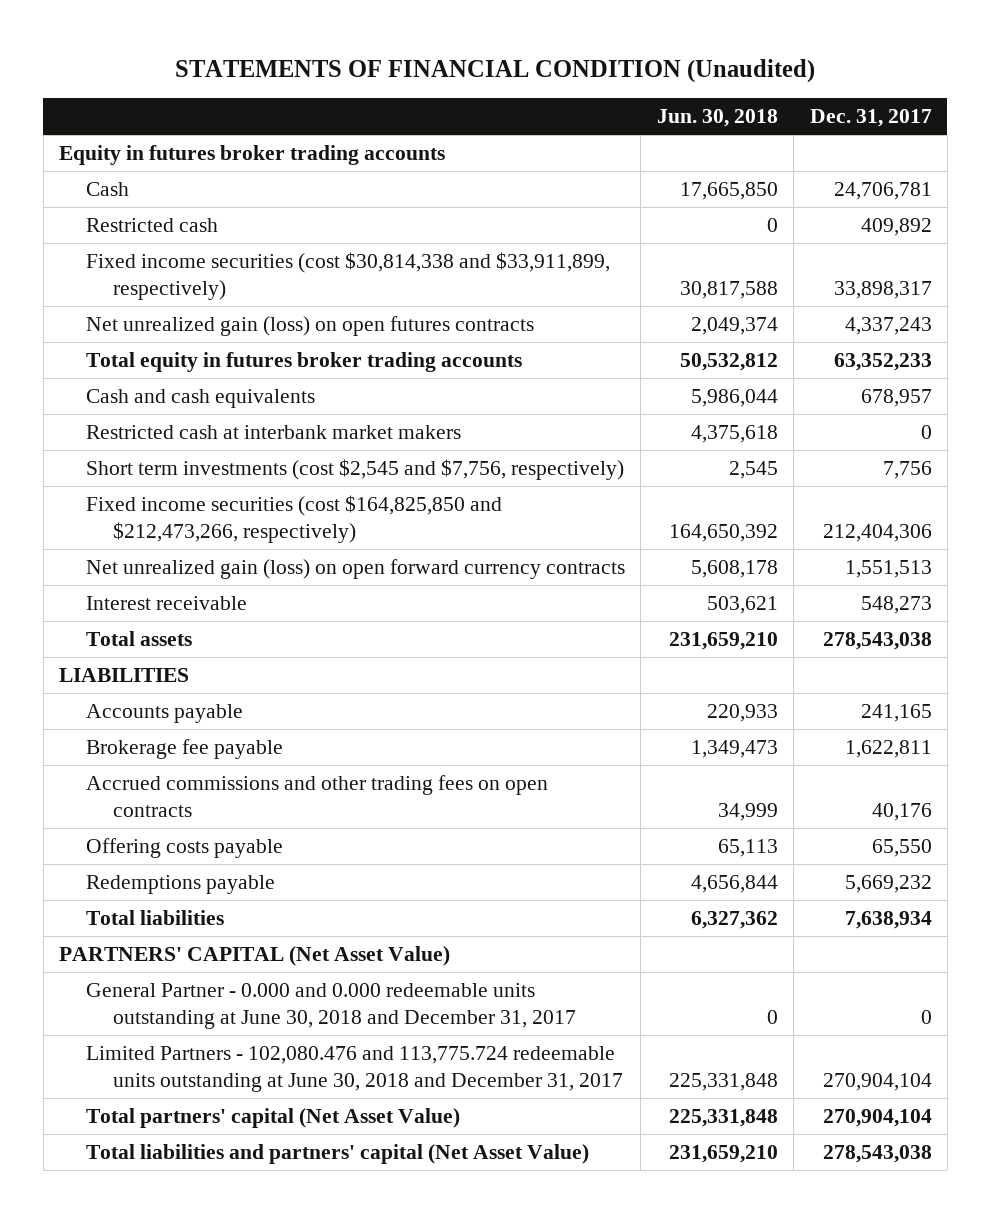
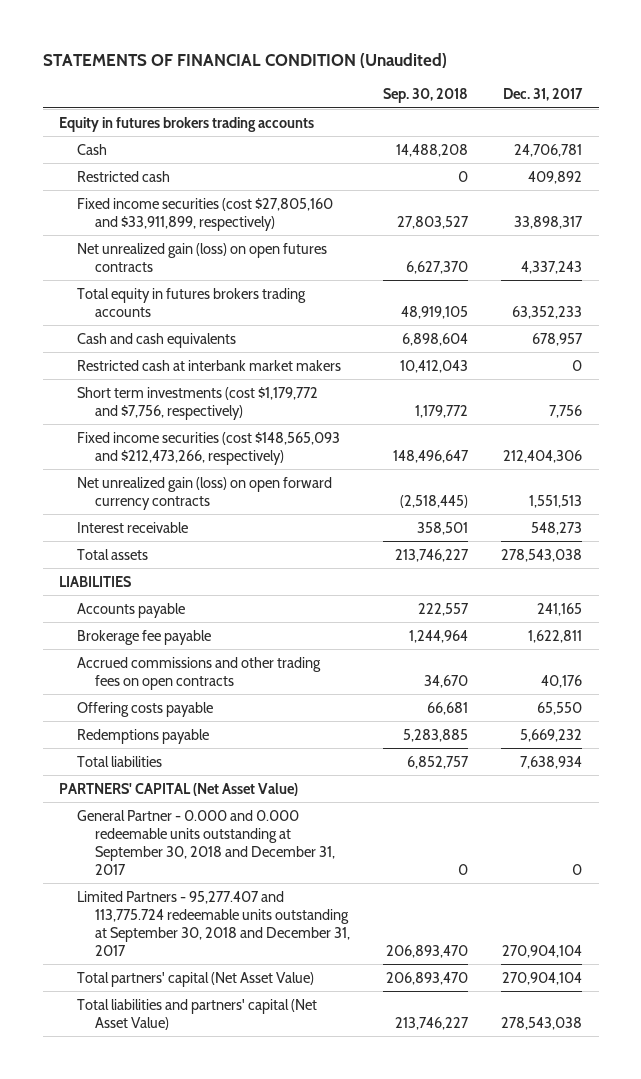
[656,109,778,128] Jun. 30, 2018 -> none
none -> [382,88,468,104] Sep. 30, 2018
[59,145,446,166] Equity in futures broker trading accounts -> [59,116,315,132] Equity in futures brokers trading accounts
[86,252,611,300] Fixed income securities (cost $30,814,338 and $33,911,899, respectively) -> [77,197,334,231] Fixed income securities (cost $27,805,160 and $33,911,899, respectively)
[86,352,523,373] Total equity in futures broker trading accounts -> [77,287,307,317] Total equity in futures brokers trading accounts
[86,459,625,481] Short term investments (cost $2,545 and $7,756, respectively) -> [77,386,319,420] Short term investments (cost $1,179,772 and $7,756, respectively)
[86,495,503,543] Fixed income securities (cost $164,825,850 and $212,473,266, respectively) -> [77,431,341,465] Fixed income securities (cost $148,565,093 and $212,473,266, respectively)
[86,983,576,1029] General Partner - 0.000 and 0.000 redeemable units outstanding at June 30, 2018 and December 31, 2017 -> [77,809,335,875] General Partner - 0.000 and 0.000 redeemable units outstanding at September 30, 2018 and December 31, 2017
[86,1046,623,1092] Limited Partners - 102,080.476 and 113,775.724 redeemable units outstanding at June 30, 2018 and December 31, 2017 -> [77,890,350,956] Limited Partners - 95,277.407 and 113,775.724 redeemable units outstanding at September 30, 2018 and December 31, 2017

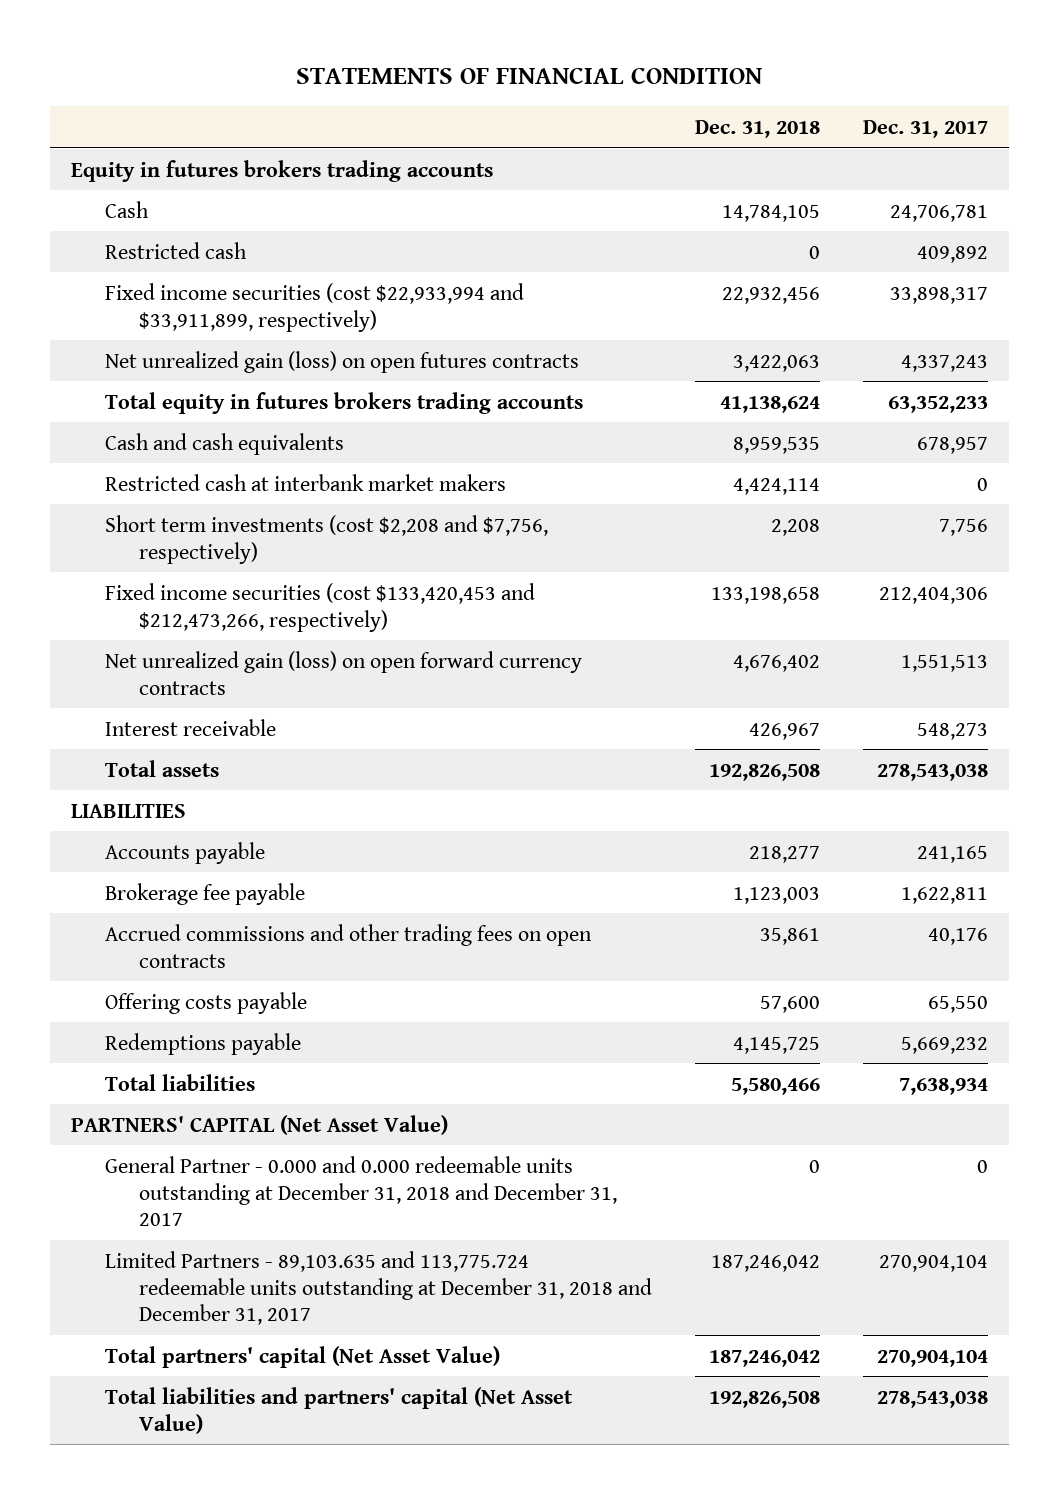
[42,52,447,68] STATEMENTS OF FINANCIAL CONDITION (Unaudited) -> [296,67,763,85] STATEMENTS OF FINANCIAL CONDITION
[382,88,468,104] Sep. 30, 2018 -> none
none -> [694,119,820,138] Dec. 31, 2018
[77,197,334,231] Fixed income securities (cost $27,805,160 and $33,911,899, respectively) -> [105,282,525,332] Fixed income securities (cost $22,933,994 and $33,911,899, respectively)
[77,386,319,420] Short term investments (cost $1,179,772 and $7,756, respectively) -> [105,514,549,564] Short term investments (cost $2,208 and $7,756, respectively)
[77,431,341,465] Fixed income securities (cost $148,565,093 and $212,473,266, respectively) -> [105,582,536,632] Fixed income securities (cost $133,420,453 and $212,473,266, respectively)
[77,809,335,875] General Partner - 0.000 and 0.000 redeemable units outstanding at September 30, 2018 and December 31, 2017 -> [105,1155,618,1227] General Partner - 0.000 and 0.000 redeemable units outstanding at December 31, 2018 and December 31, 2017
[77,890,350,956] Limited Partners - 95,277.407 and 113,775.724 redeemable units outstanding at September 30, 2018 and December 31, 2017 -> [105,1250,653,1326] Limited Partners - 89,103.635 and 113,775.724 redeemable units outstanding at December 31, 2018 and December 31, 2017

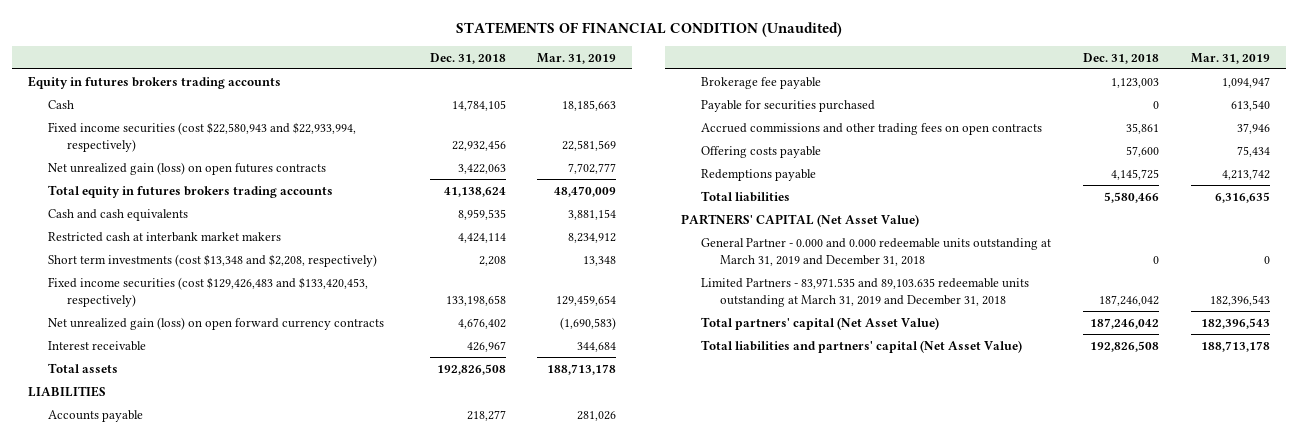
[296,67,763,85] STATEMENTS OF FINANCIAL CONDITION -> [455,21,842,37] STATEMENTS OF FINANCIAL CONDITION (Unaudited)
[862,119,988,138] Dec. 31, 2017 -> none
none -> [537,52,617,64] Mar. 31, 2019
[105,241,248,259] Restricted cash -> none
[105,282,525,332] Fixed income securities (cost $22,933,994 and $33,911,899, respectively) -> [47,121,356,152] Fixed income securities (cost $22,580,943 and $22,933,994, respectively)
[105,514,549,564] Short term investments (cost $2,208 and $7,756, respectively) -> [47,253,377,267] Short term investments (cost $13,348 and $2,208, respectively)
[105,582,536,632] Fixed income securities (cost $133,420,453 and $212,473,266, respectively) -> [47,276,368,307] Fixed income securities (cost $129,426,483 and $133,420,453, respectively)
none -> [700,99,875,112] Payable for securities purchased
[105,1155,618,1227] General Partner - 0.000 and 0.000 redeemable units outstanding at December 31, 2018 and December 31, 2017 -> [700,237,1051,266] General Partner - 0.000 and 0.000 redeemable units outstanding at March 31, 2019 and December 31, 2018
[105,1250,653,1326] Limited Partners - 89,103.635 and 113,775.724 redeemable units outstanding at December 31, 2018 and December 31, 2017 -> [700,277,1029,307] Limited Partners - 83,971.535 and 89,103.635 redeemable units outstanding at March 31, 2019 and December 31, 2018

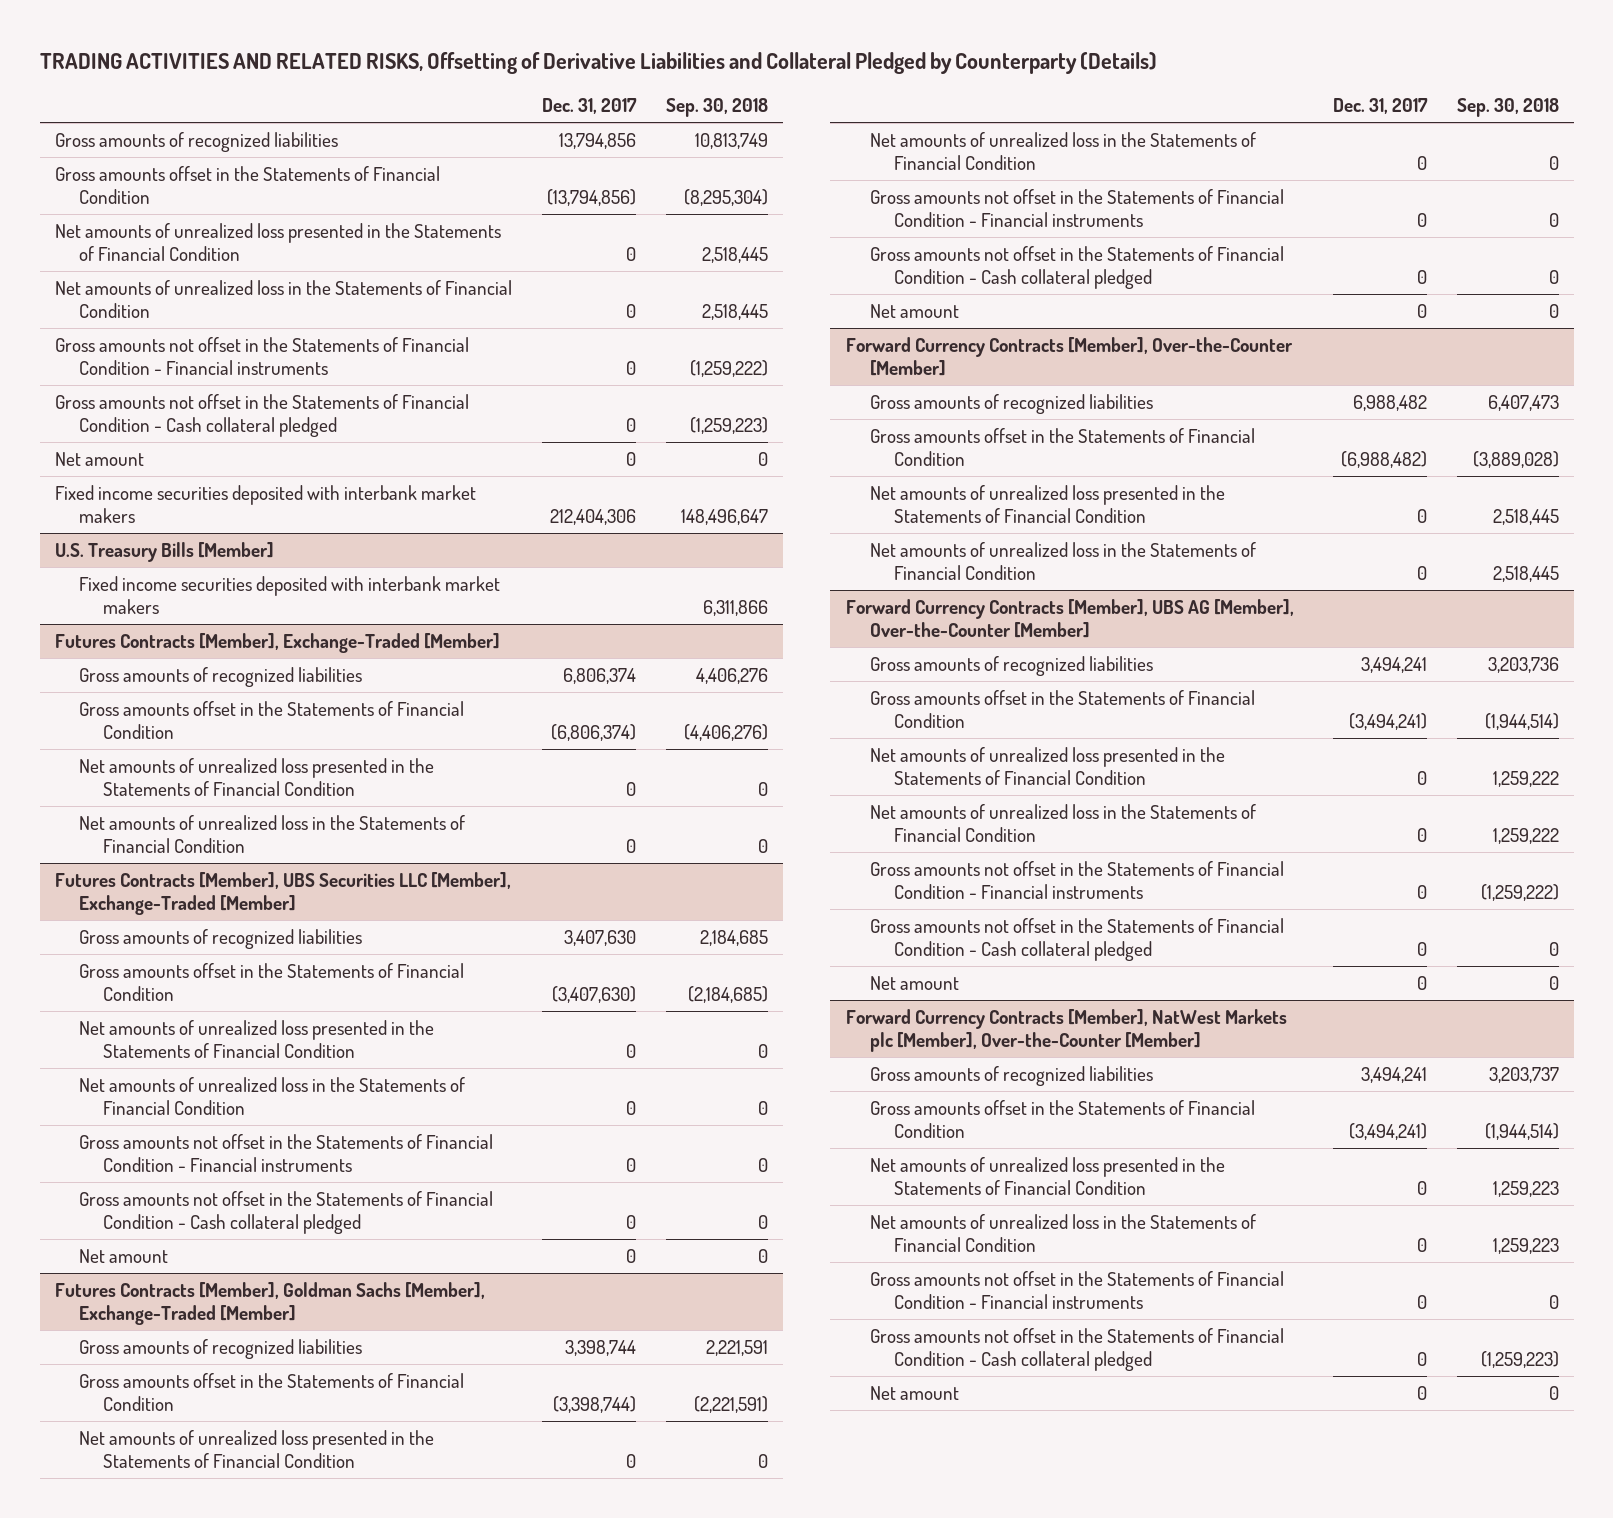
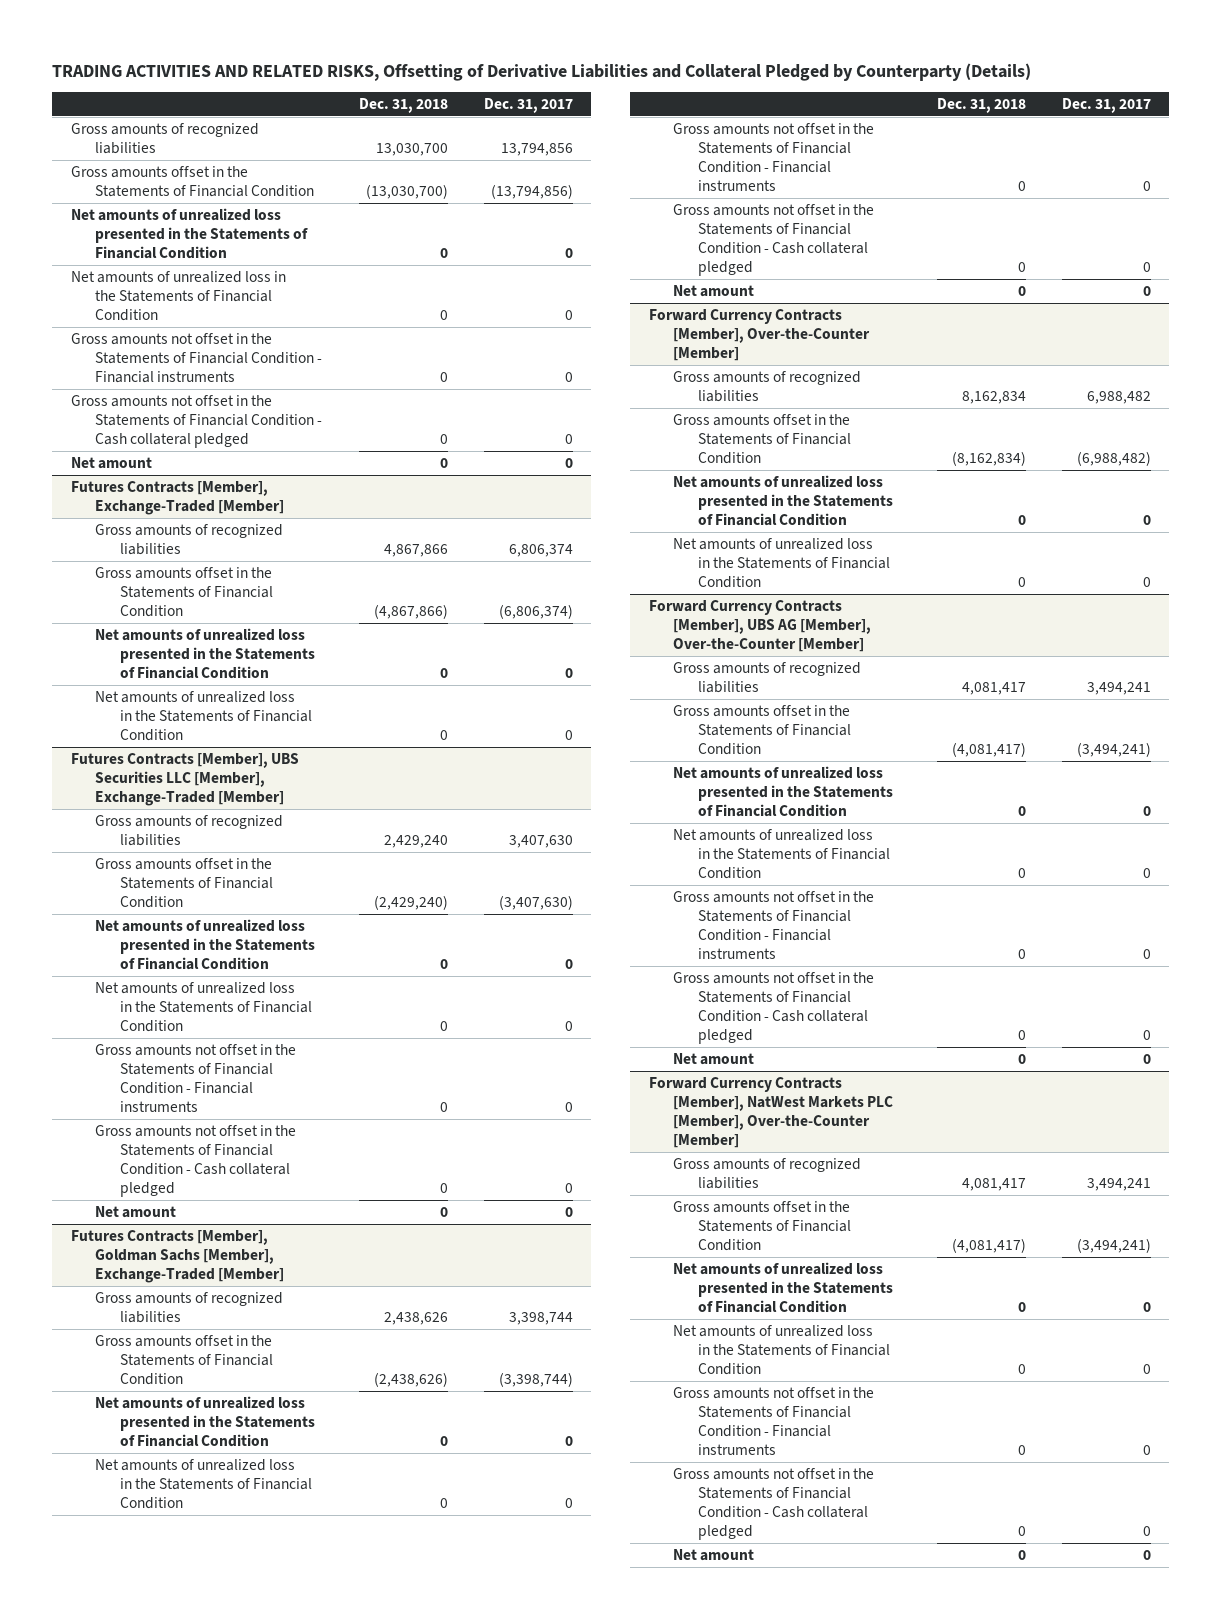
[665,98,768,118] Sep. 30, 2018 -> none
none -> [358,98,448,114] Dec. 31, 2018
[54,484,476,523] Fixed income securities deposited with interbank market makers -> none
[54,541,274,562] U.S. Treasury Bills [Member] -> none
[78,575,500,614] Fixed income securities deposited with interbank market makers -> none
[845,1008,1287,1052] Forward Currency Contracts [Member], NatWest Markets plc [Member], Over-the-Counter [Member] -> [648,1076,894,1149] Forward Currency Contracts [Member], NatWest Markets PLC [Member], Over-the-Counter [Member]

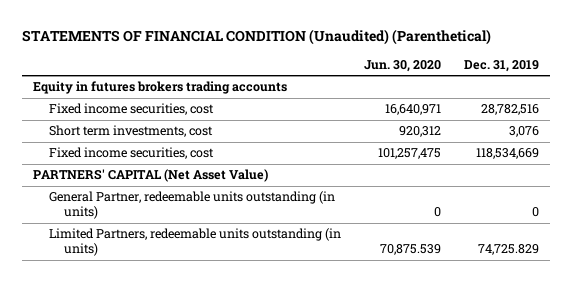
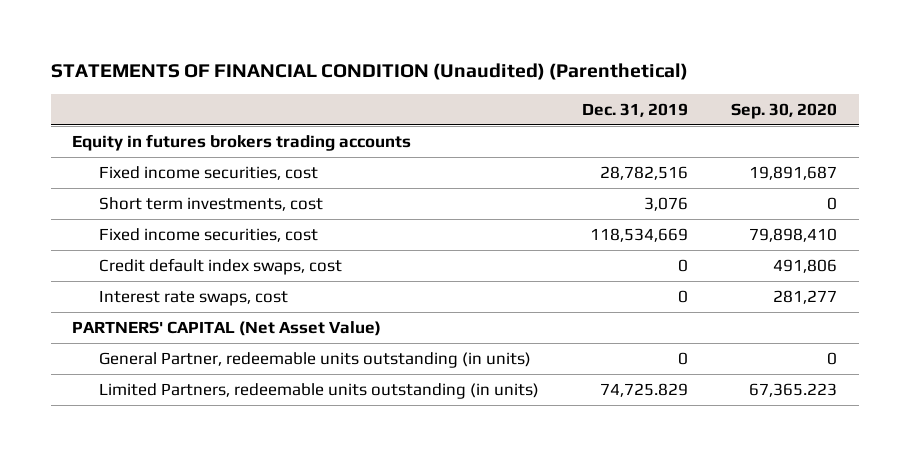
[363,59,441,72] Jun. 30, 2020 -> none
none -> [731,102,838,119] Sep. 30, 2020
none -> [98,258,342,276] Credit default index swaps, cost
none -> [98,290,288,307] Interest rate swaps, cost

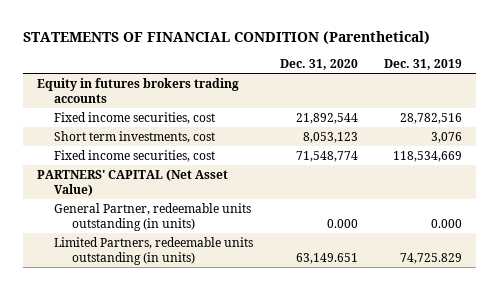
[50,62,688,80] STATEMENTS OF FINANCIAL CONDITION (Unaudited) (Parenthetical) -> [23,31,431,45] STATEMENTS OF FINANCIAL CONDITION (Parenthetical)
[731,102,838,119] Sep. 30, 2020 -> none
none -> [279,59,358,71] Dec. 31, 2020
[98,258,342,276] Credit default index swaps, cost -> none
[98,290,288,307] Interest rate swaps, cost -> none
[677,352,688,366] 0 -> [431,218,463,228] 0.000

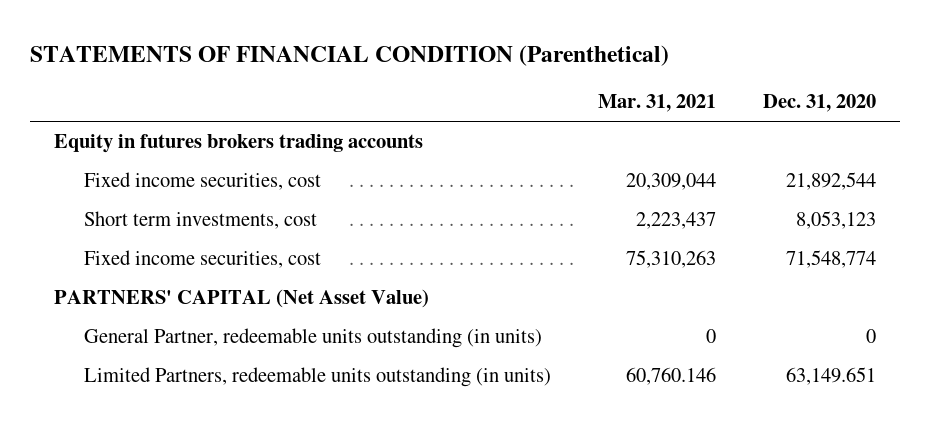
[384,59,463,71] Dec. 31, 2019 -> none
none -> [597,94,716,113] Mar. 31, 2021
[326,218,358,228] 0.000 -> [866,329,877,344] 0

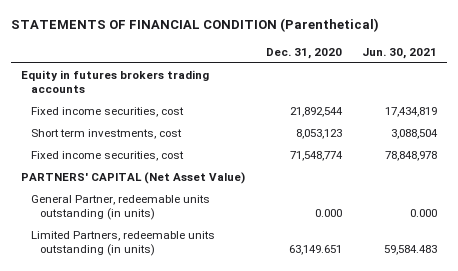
[597,94,716,113] Mar. 31, 2021 -> none
none -> [361,47,437,59] Jun. 30, 2021
[866,329,877,344] 0 -> [314,208,342,217] 0.000

